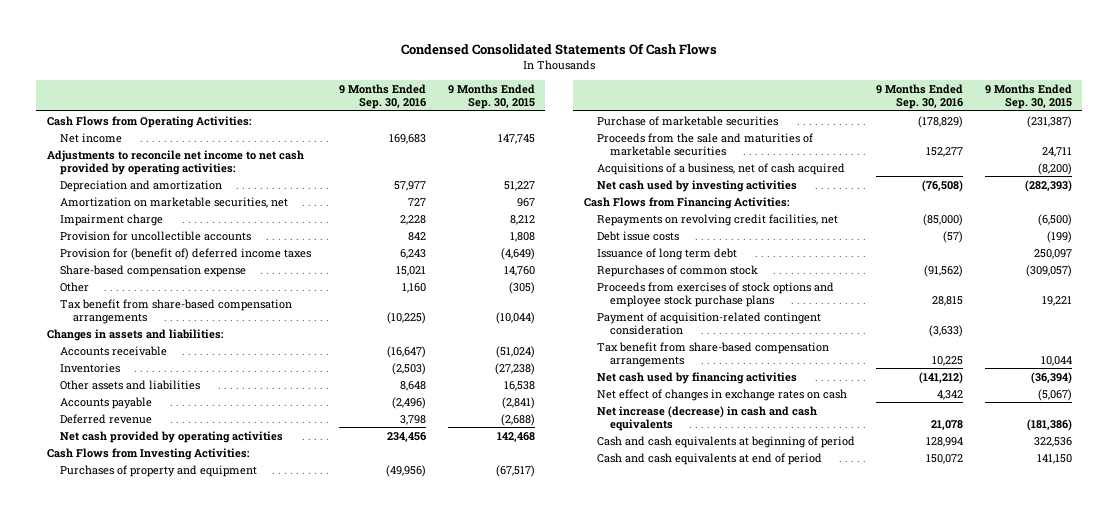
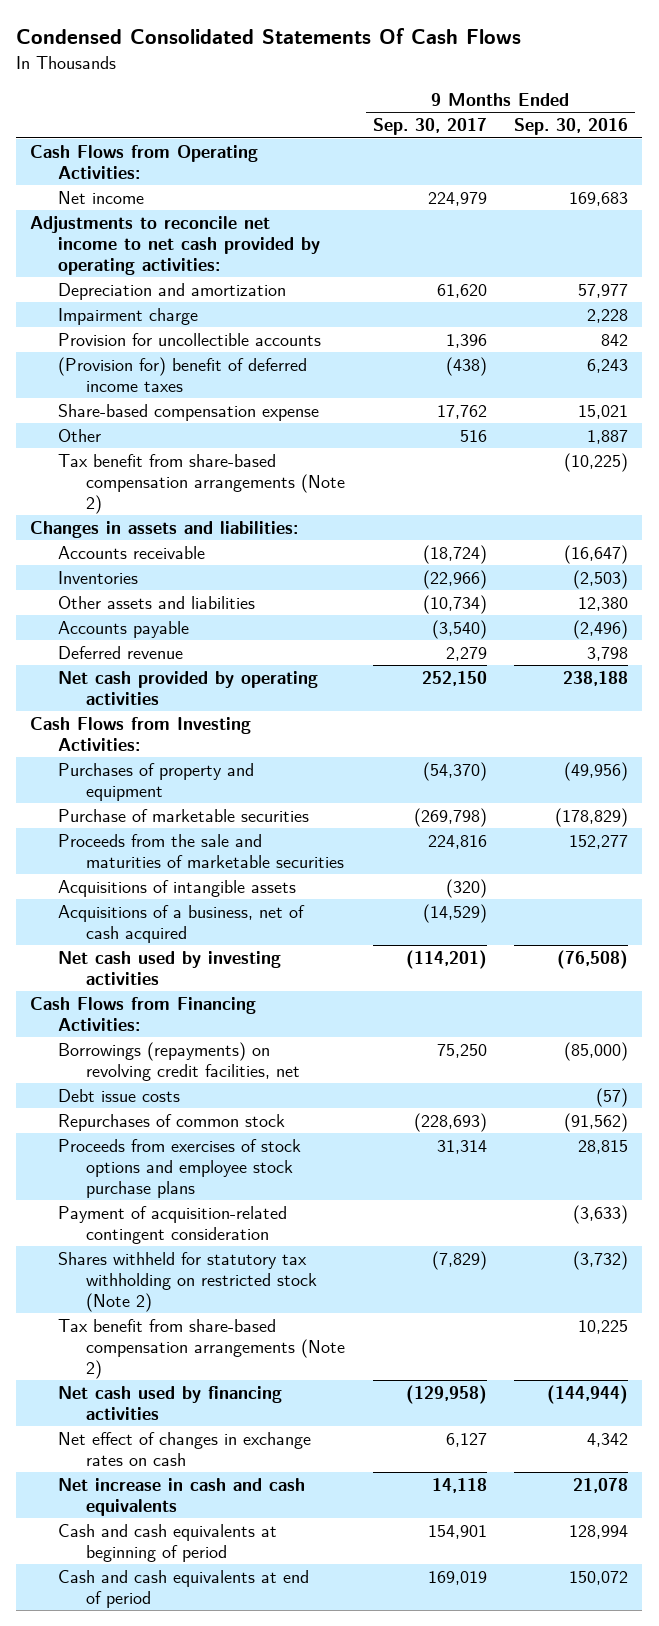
[447,83,535,109] 9 Months Ended Sep. 30, 2015 -> none
none -> [372,118,487,136] Sep. 30, 2017
[59,196,288,208] Amortization on marketable securities, net -> none
[59,247,311,260] Provision for (benefit of) deferred income taxes -> [57,357,307,393] (Provision for) benefit of deferred income taxes
[402,282,427,293] 1,160 -> [587,430,629,445] 1,887
[59,298,292,324] Tax benefit from share-based compensation arrangements -> [57,454,345,515] Tax benefit from share-based compensation arrangements (Note 2)
[400,380,427,391] 8,648 -> [578,597,629,612] 12,380
[387,431,427,442] 234,456 -> [563,671,629,687] 238,188
none -> [57,880,296,898] Acquisitions of intangible assets
[596,213,838,226] Repayments on revolving credit facilities, net -> [57,1042,300,1082] Borrowings (repayments) on revolving credit facilities, net
[596,247,737,260] Issuance of long term debt -> none
none -> [57,1252,317,1313] Shares withheld for statutory tax withholding on restricted stock (Note 2)
[596,341,829,367] Tax benefit from share-based compensation arrangements -> [57,1319,345,1380] Tax benefit from share-based compensation arrangements (Note 2)
[919,371,964,384] (141,212) -> [547,1385,629,1405] (144,944)
[596,405,817,431] Net increase (decrease) in cash and cash equivalents -> [57,1478,305,1517] Net increase in cash and cash equivalents

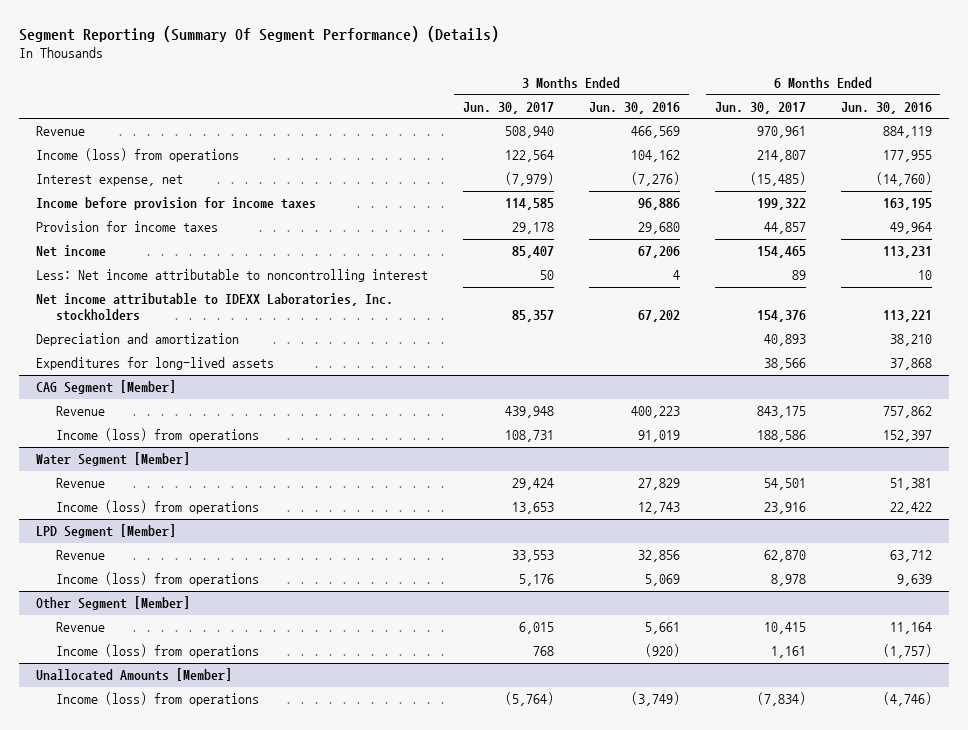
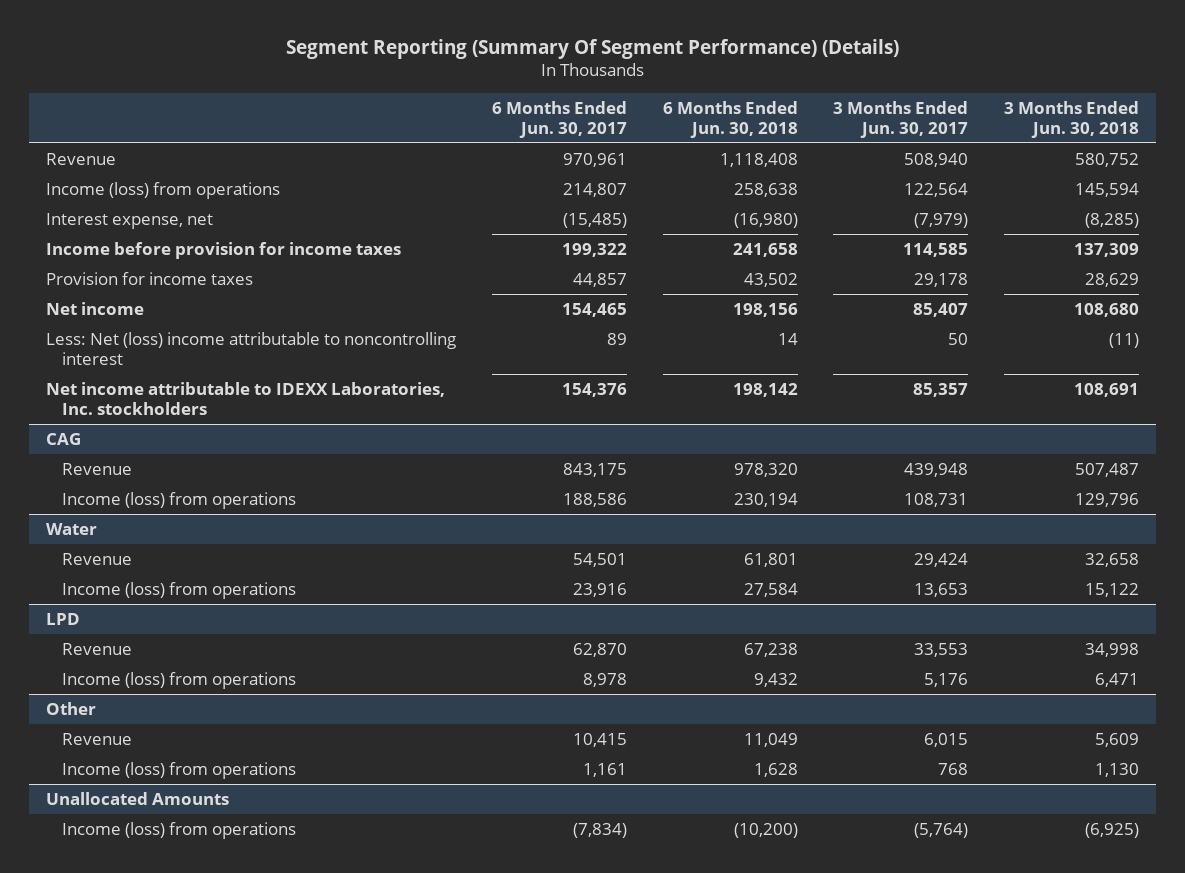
[588,101,680,114] Jun. 30, 2016 -> none
[840,101,932,114] Jun. 30, 2016 -> none
none -> [662,100,798,138] 6 Months Ended Jun. 30, 2018
none -> [1003,100,1139,138] 3 Months Ended Jun. 30, 2018
[36,269,429,283] Less: Net income attributable to noncontrolling interest -> [46,331,457,365] Less: Net (loss) income attributable to noncontrolling interest
[36,333,240,347] Depreciation and amortization -> none
[36,357,275,371] Expenditures for long-lived assets -> none
[36,380,177,395] CAG Segment [Member] -> [46,432,82,445] CAG
[36,452,191,467] Water Segment [Member] -> [46,522,98,535] Water
[36,524,177,539] LPD Segment [Member] -> [46,612,81,625] LPD
[36,596,191,611] Other Segment [Member] -> [46,701,97,715] Other
[36,668,233,682] Unallocated Amounts [Member] -> [46,791,230,805] Unallocated Amounts

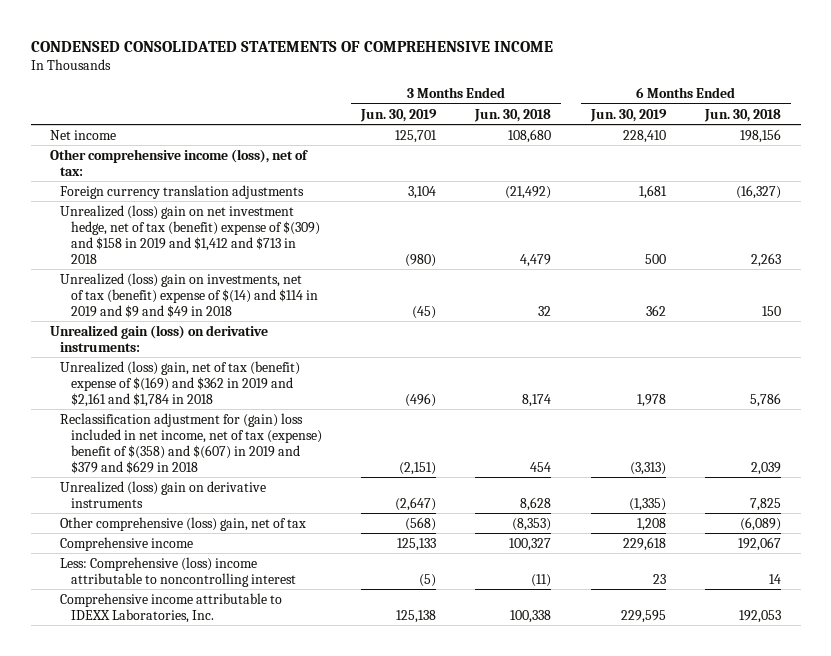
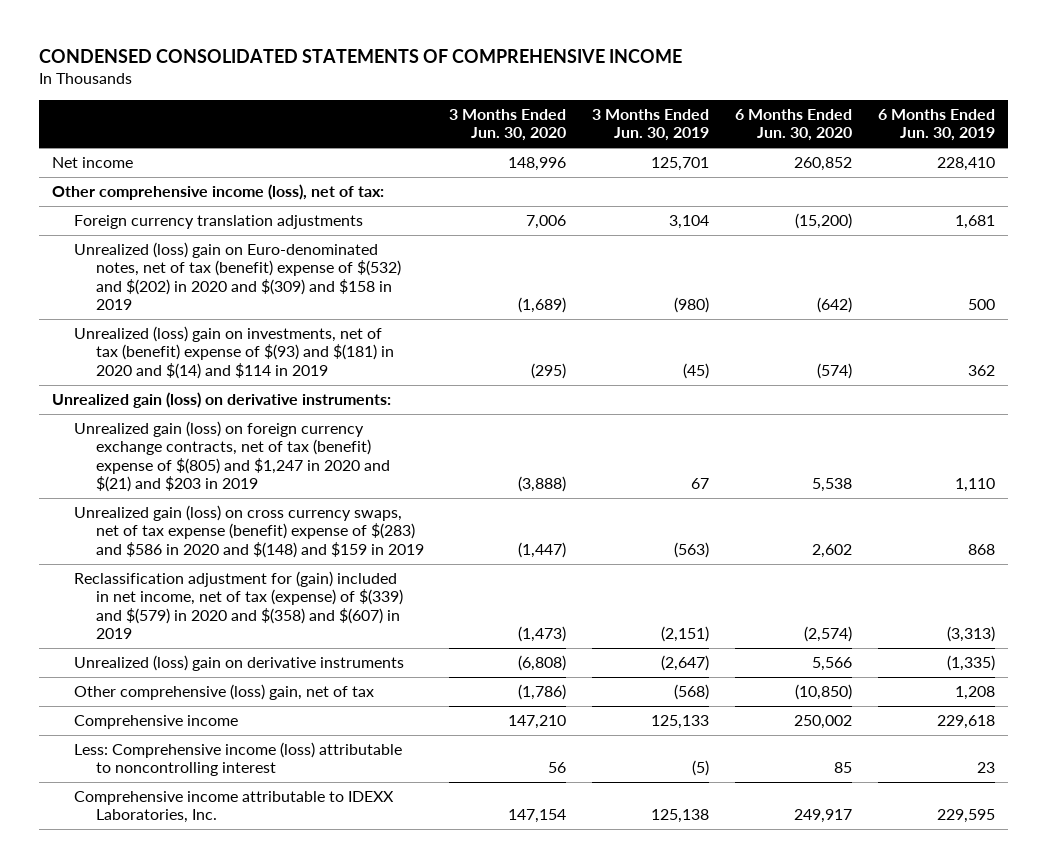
[474,108,552,122] Jun. 30, 2018 -> none
[703,108,781,122] Jun. 30, 2018 -> none
none -> [449,109,567,142] 3 Months Ended Jun. 30, 2020
none -> [735,109,853,142] 6 Months Ended Jun. 30, 2020
[60,204,320,264] Unrealized (loss) gain on net investment hedge, net of tax (benefit) expense of $(309) and $158 in 2019 and $1,412 and $713 in 2018 -> [73,242,401,311] Unrealized (loss) gain on Euro-denominated notes, net of tax (benefit) expense of $(532) and $(202) in 2020 and $(309) and $158 in 2019
[60,272,318,318] Unrealized (loss) gain on investments, net of tax (benefit) expense of $(14) and $114 in 2019 and $9 and $49 in 2018 -> [73,326,394,379] Unrealized (loss) gain on investments, net of tax (benefit) expense of $(93) and $(181) in 2020 and $(14) and $114 in 2019
[60,360,301,407] Unrealized (loss) gain, net of tax (benefit) expense of $(169) and $362 in 2019 and $2,161 and $1,784 in 2018 -> [73,421,390,493] Unrealized gain (loss) on foreign currency exchange contracts, net of tax (benefit) expense of $(805) and $1,247 in 2020 and $(21) and $203 in 2019
[404,392,436,407] (496) -> [691,478,710,490] 67
[636,393,666,407] 1,978 -> [955,478,996,493] 1,110
none -> [73,505,424,558] Unrealized gain (loss) on cross currency swaps, net of tax expense (benefit) expense of $(283) and $586 in 2020 and $(148) and $159 in 2019
[60,412,322,474] Reclassification adjustment for (gain) loss included in net income, net of tax (expense) benefit of $(358) and $(607) in 2019 and $379 and $629 in 2018 -> [73,571,403,640] Reclassification adjustment for (gain) included in net income, net of tax (expense) of $(339) and $(579) in 2020 and $(358) and $(607) in 2019
[60,556,296,587] Less: Comprehensive (loss) income attributable to noncontrolling interest -> [73,742,402,777] Less: Comprehensive income (loss) attributable to noncontrolling interest

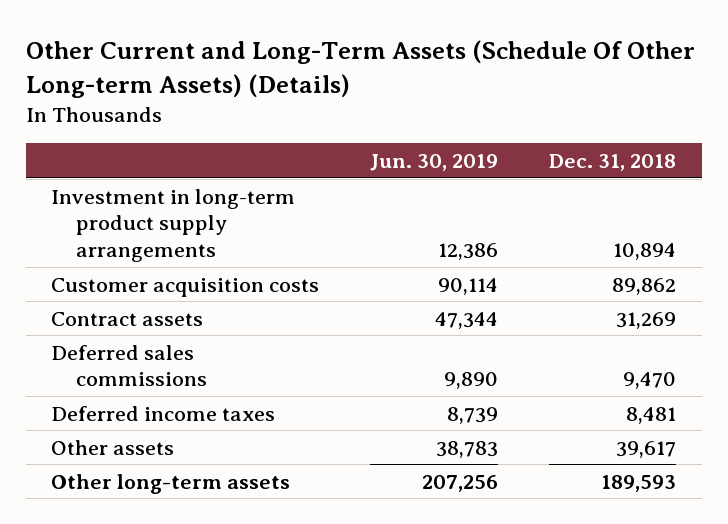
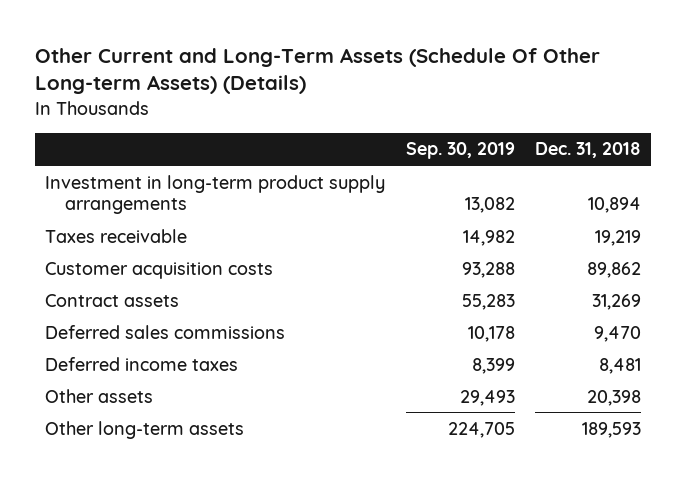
[370,154,499,172] Jun. 30, 2019 -> none
none -> [405,142,515,160] Sep. 30, 2019
none -> [44,228,187,243] Taxes receivable
[616,440,677,458] 39,617 -> [587,389,642,406] 20,398

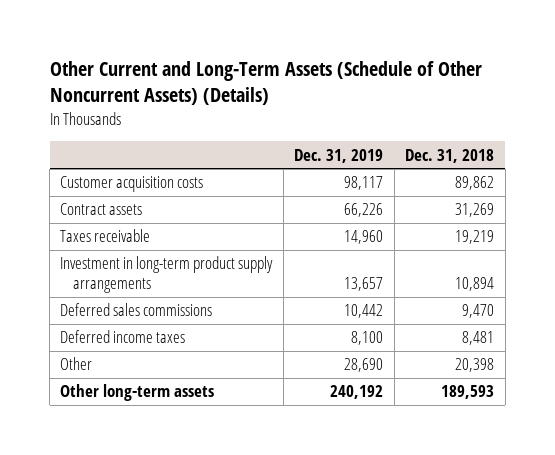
[34,47,600,95] Other Current and Long-Term Assets (Schedule Of Other Long-term Assets) (Details) -> [49,60,482,105] Other Current and Long-Term Assets (Schedule of Other Noncurrent Assets) (Details)
[405,142,515,160] Sep. 30, 2019 -> none
none -> [294,148,384,163] Dec. 31, 2019
[44,228,187,243] Taxes receivable -> [60,229,151,243] Taxes receivable
[44,174,385,214] Investment in long-term product supply arrangements -> [60,256,274,294] Investment in long-term product supply arrangements
[44,388,153,403] Other assets -> [60,357,93,371] Other

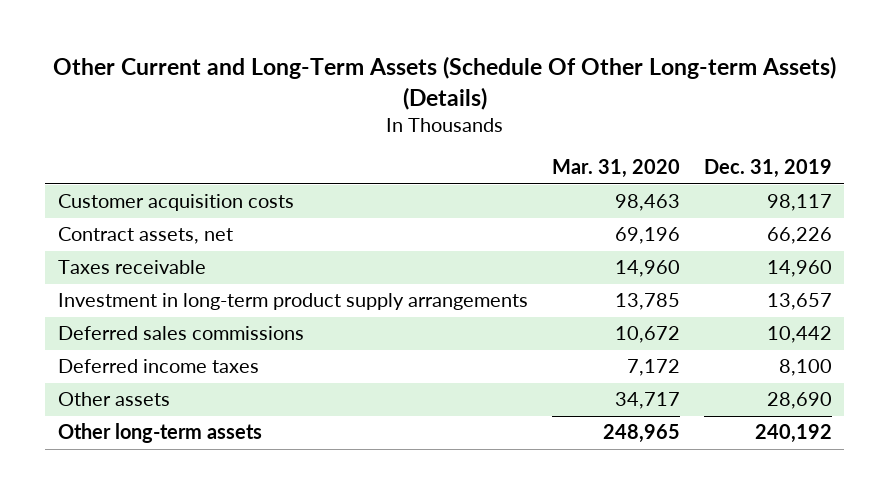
[49,60,482,105] Other Current and Long-Term Assets (Schedule of Other Noncurrent Assets) (Details) -> [52,56,836,110] Other Current and Long-Term Assets (Schedule Of Other Long-term Assets) (Details)
[405,148,495,163] Dec. 31, 2018 -> none
none -> [551,159,680,179] Mar. 31, 2020
[60,203,143,216] Contract assets -> [57,227,233,245] Contract assets, net
[60,357,93,371] Other -> [57,392,170,407] Other assets

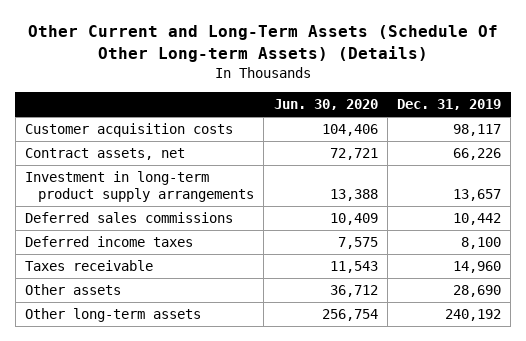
[551,159,680,179] Mar. 31, 2020 -> none
none -> [273,99,378,111] Jun. 30, 2020
[57,260,206,275] Taxes receivable -> [25,260,154,272] Taxes receivable

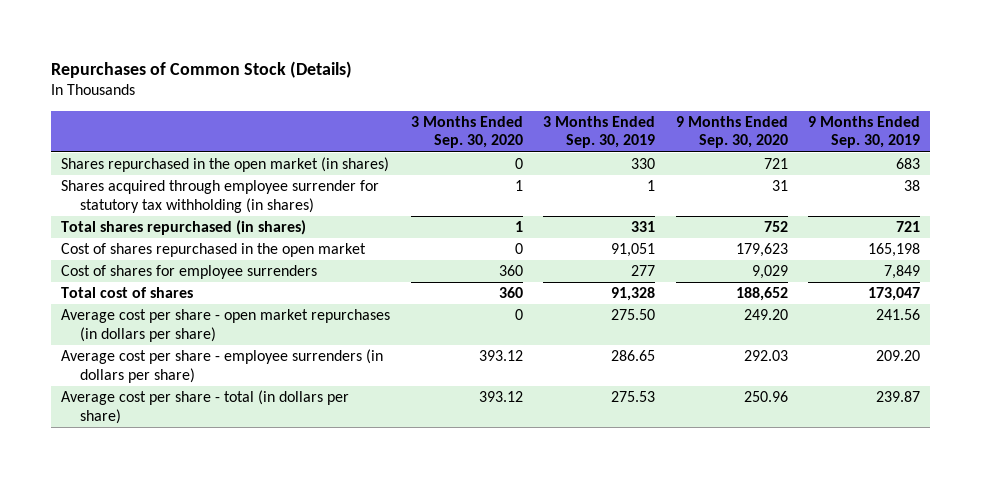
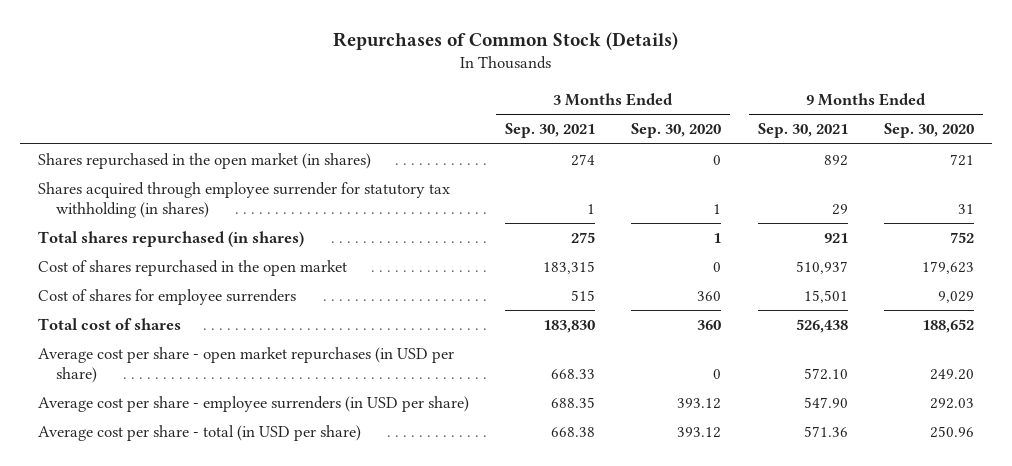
[543,115,656,149] 3 Months Ended Sep. 30, 2019 -> none
[808,115,921,149] 9 Months Ended Sep. 30, 2019 -> none
none -> [505,123,596,139] Sep. 30, 2021
none -> [757,123,848,139] Sep. 30, 2021
[60,309,390,342] Average cost per share - open market repurchases (in dollars per share) -> [38,347,455,383] Average cost per share - open market repurchases (in USD per share)
[60,349,383,383] Average cost per share - employee surrenders (in dollars per share) -> [38,396,470,413] Average cost per share - employee surrenders (in USD per share)
[60,390,349,424] Average cost per share - total (in dollars per share) -> [38,425,362,442] Average cost per share - total (in USD per share)

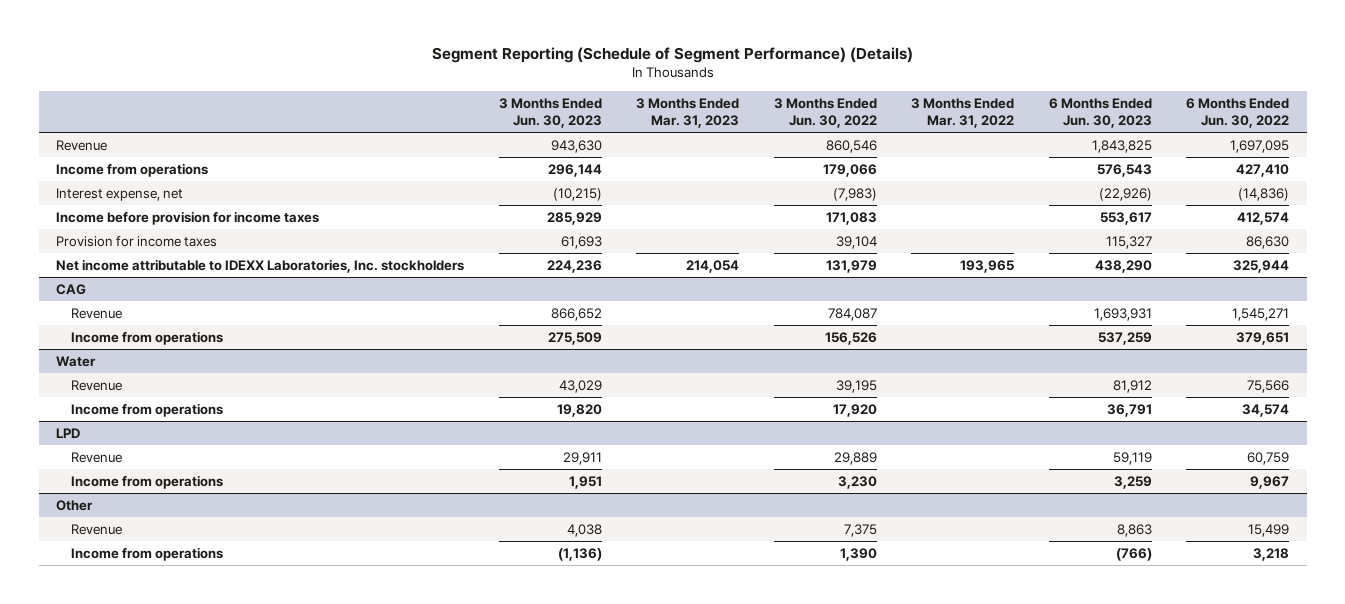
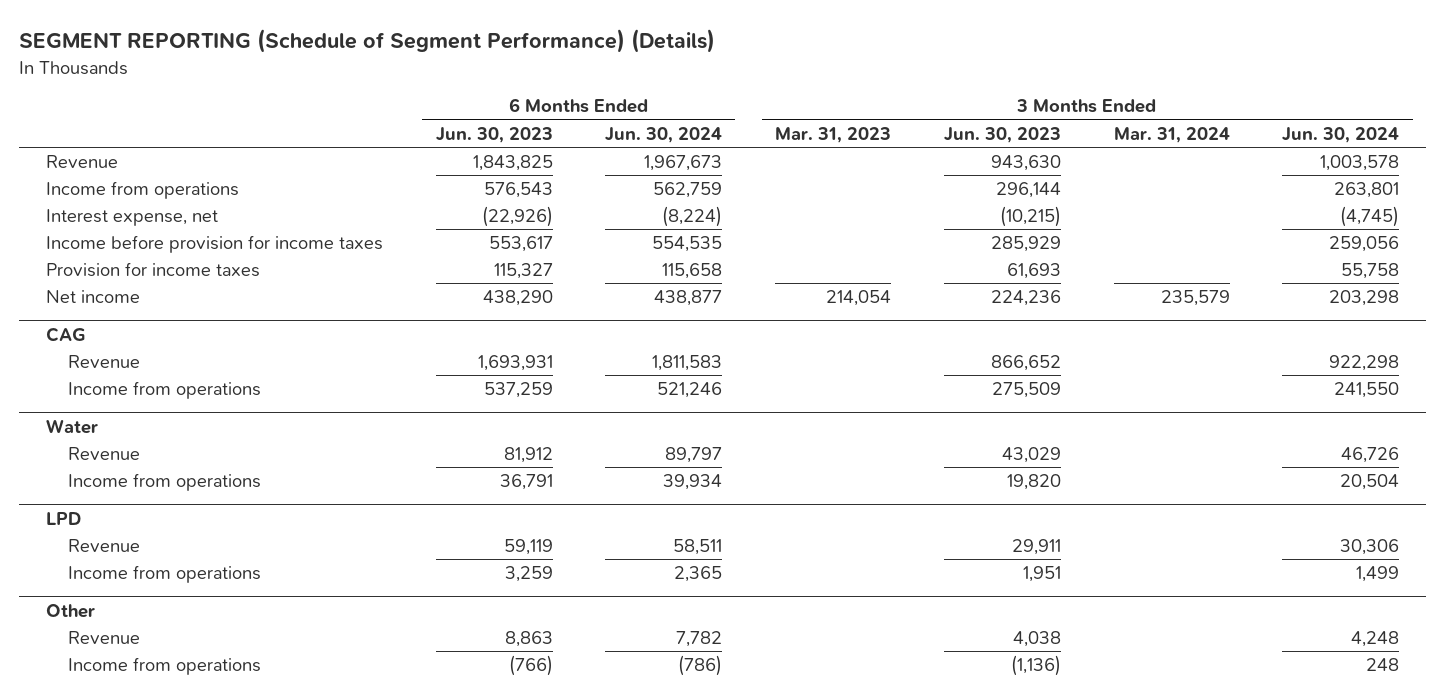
[431,47,913,64] Segment Reporting (Schedule of Segment Performance) (Details) -> [19,29,716,54] SEGMENT REPORTING (Schedule of Segment Performance) (Details)
[773,97,877,128] 3 Months Ended Jun. 30, 2022 -> none
[911,97,1015,128] 3 Months Ended Mar. 31, 2022 -> none
[1186,97,1290,128] 6 Months Ended Jun. 30, 2022 -> none
none -> [605,126,723,143] Jun. 30, 2024
none -> [1113,126,1230,143] Mar. 31, 2024
none -> [1282,126,1400,143] Jun. 30, 2024
[55,258,464,273] Net income attributable to IDEXX Laboratories, Inc. stockholders -> [45,290,140,304] Net income

